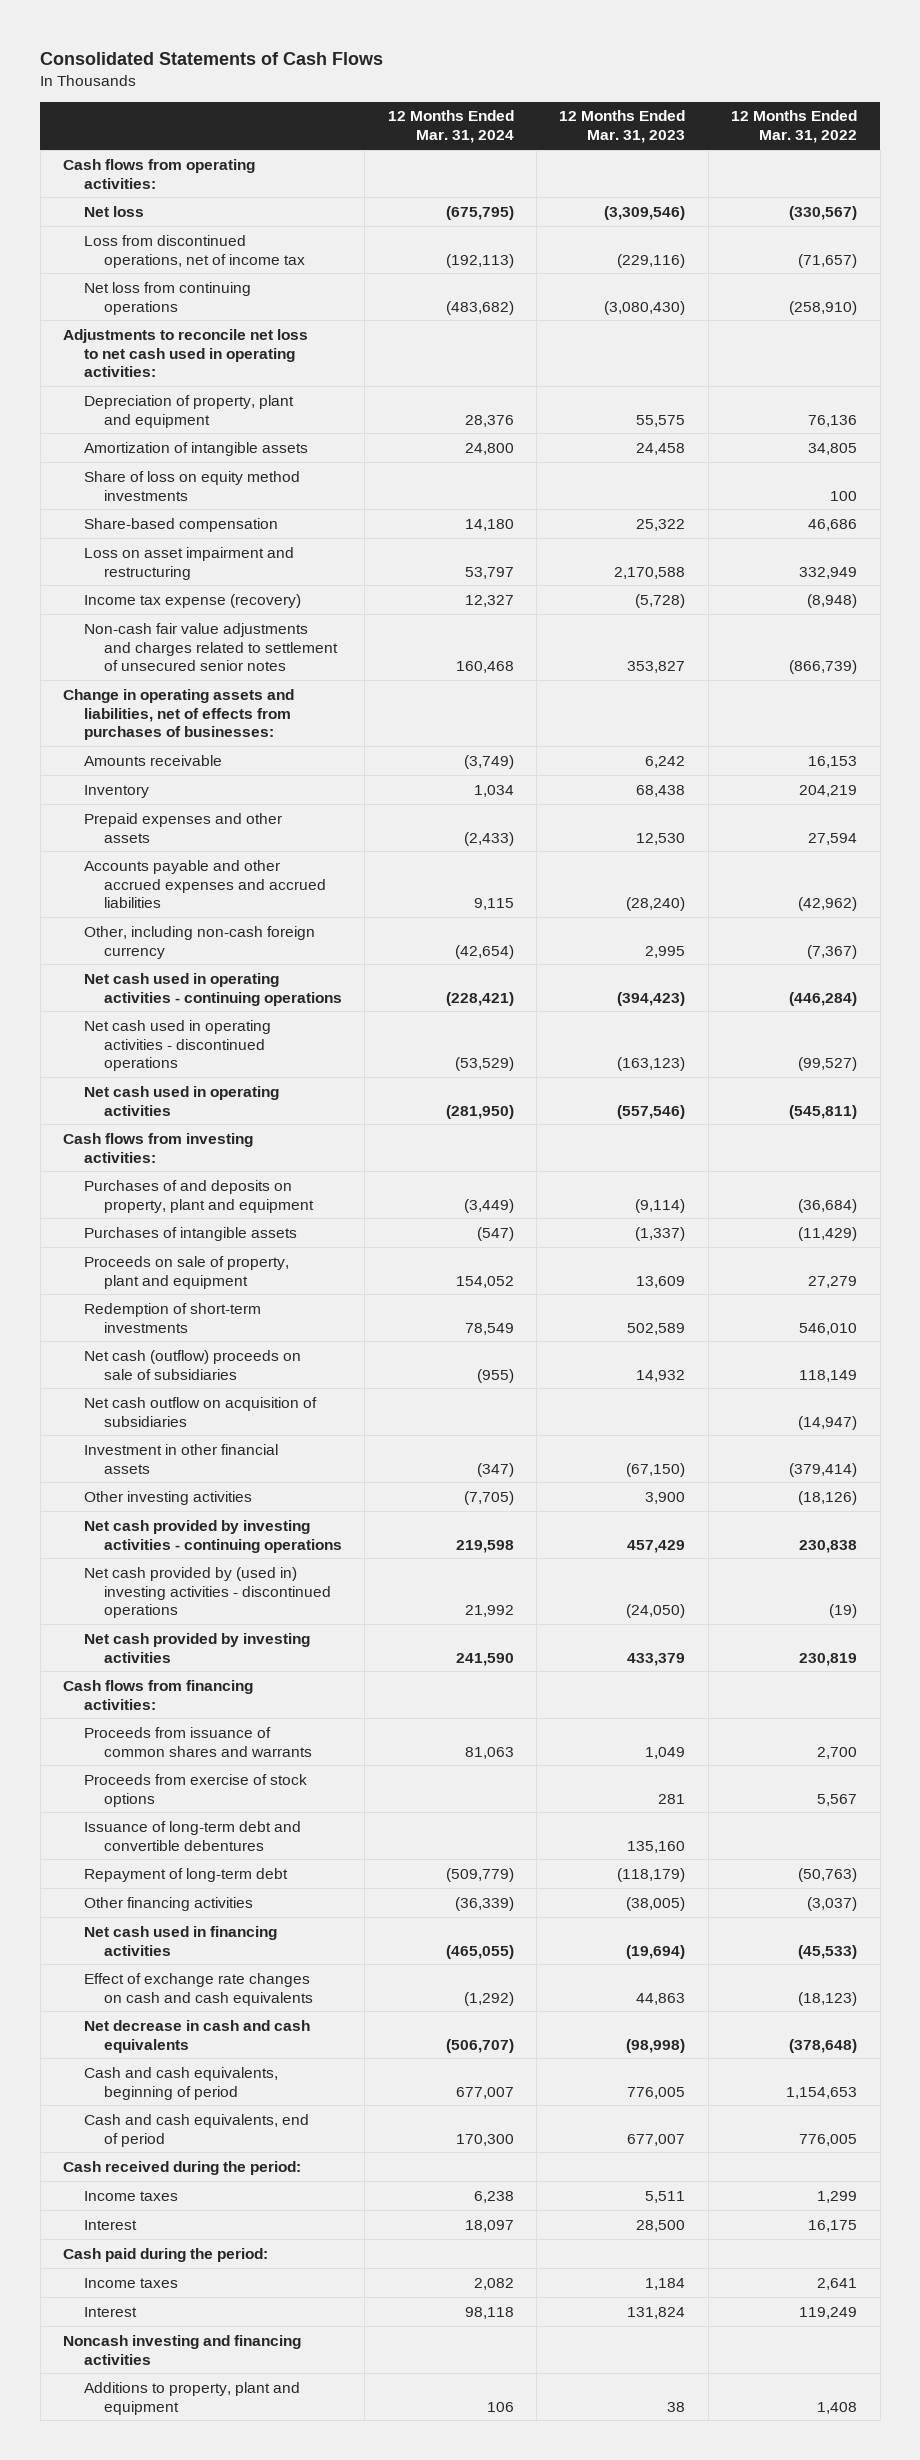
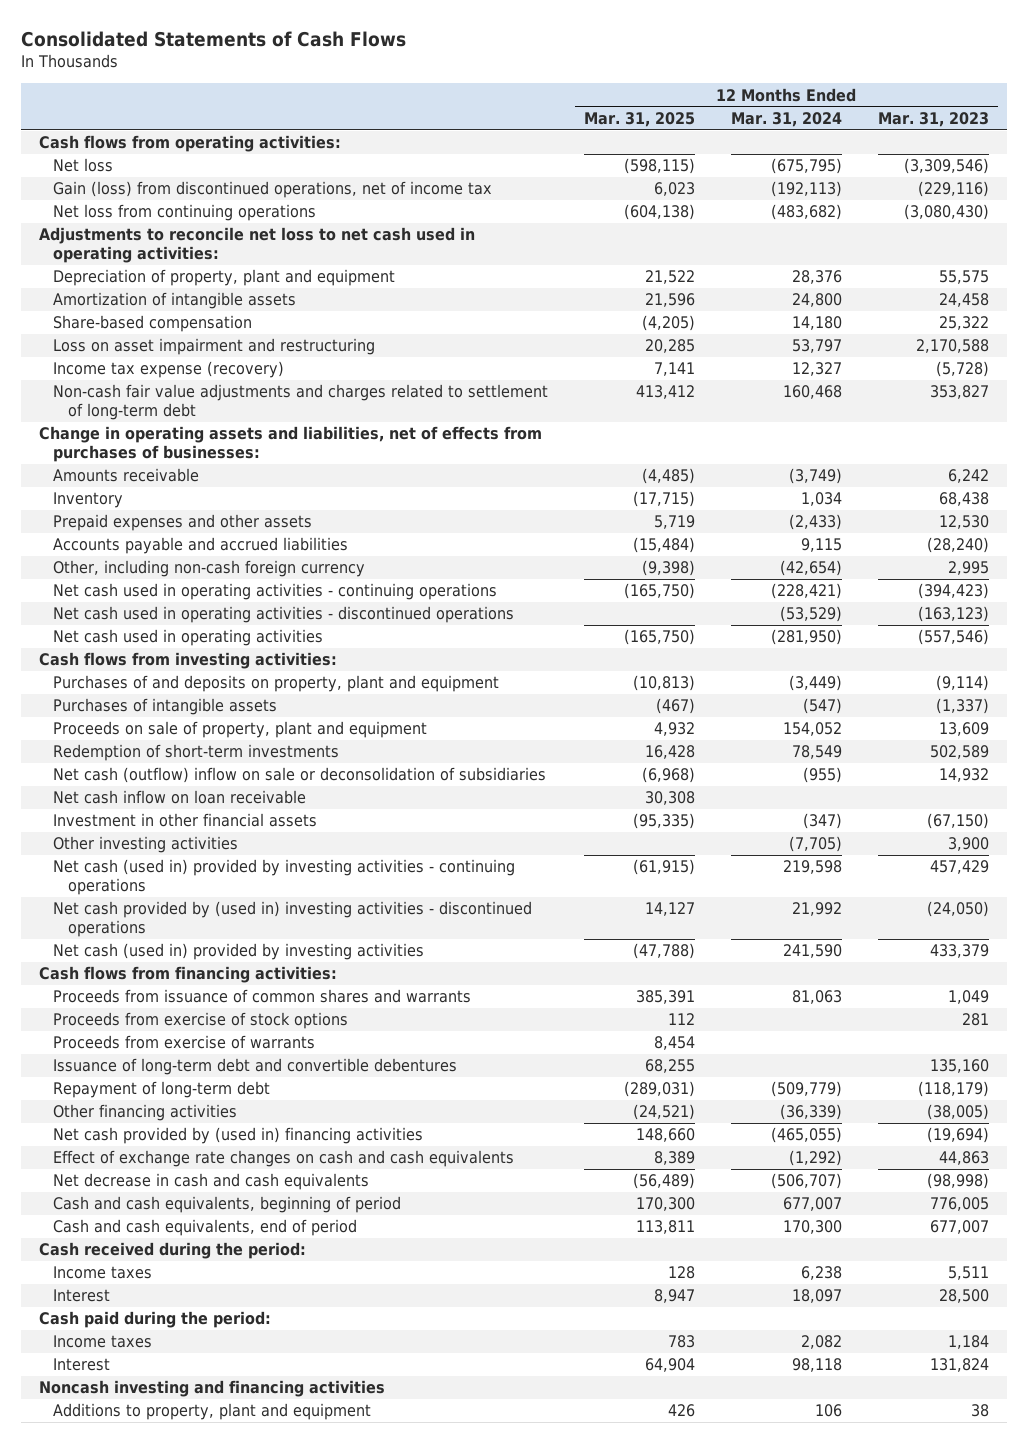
[731,110,858,144] 12 Months Ended Mar. 31, 2022 -> none
none -> [583,111,695,127] Mar. 31, 2025
[83,234,305,268] Loss from discontinued operations, net of income tax -> [53,181,493,199] Gain (loss) from discontinued operations, net of income tax
[83,470,300,501] Share of loss on equity method investments -> none
[83,622,338,672] Non-cash fair value adjustments and charges related to settlement of unsecured senior notes -> [53,384,549,421] Non-cash fair value adjustments and charges related to settlement of long-term debt
[83,859,326,909] Accounts payable and other accrued expenses and accrued liabilities -> [53,537,349,555] Accounts payable and accrued liabilities
[83,1396,317,1427] Net cash outflow on acquisition of subsidiaries -> none
[83,1349,301,1380] Net cash (outflow) proceeds on sale of subsidiaries -> [53,767,547,784] Net cash (outflow) inflow on sale or deconsolidation of subsidiaries
none -> [53,790,307,805] Net cash inflow on loan receivable
[83,1519,342,1553] Net cash provided by investing activities - continuing operations -> [53,859,516,896] Net cash (used in) provided by investing activities - continuing operations
[83,1632,310,1663] Net cash provided by investing activities -> [53,943,425,961] Net cash (used in) provided by investing activities
none -> [53,1035,316,1050] Proceeds from exercise of warrants
[83,1925,277,1956] Net cash used in financing activities -> [53,1127,424,1145] Net cash provided by (used in) financing activities

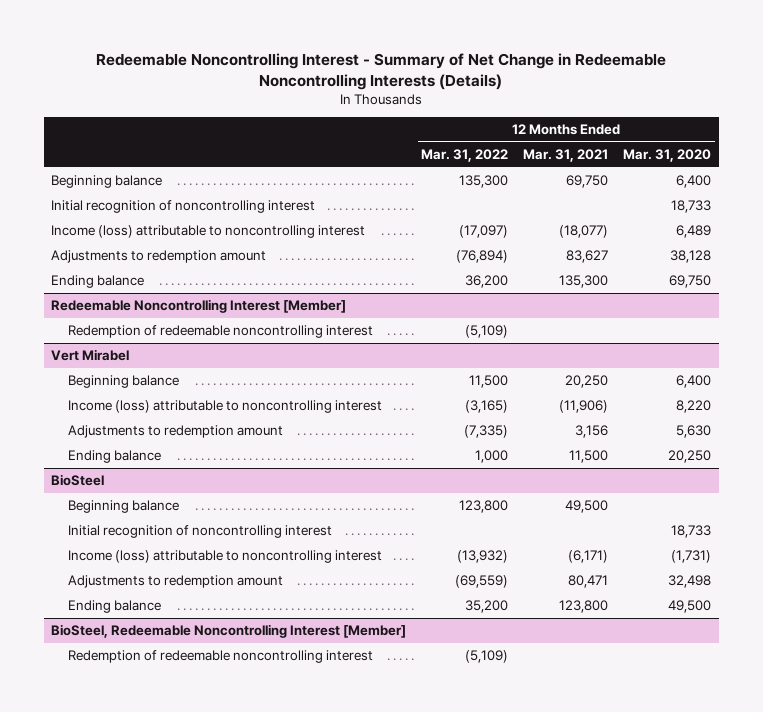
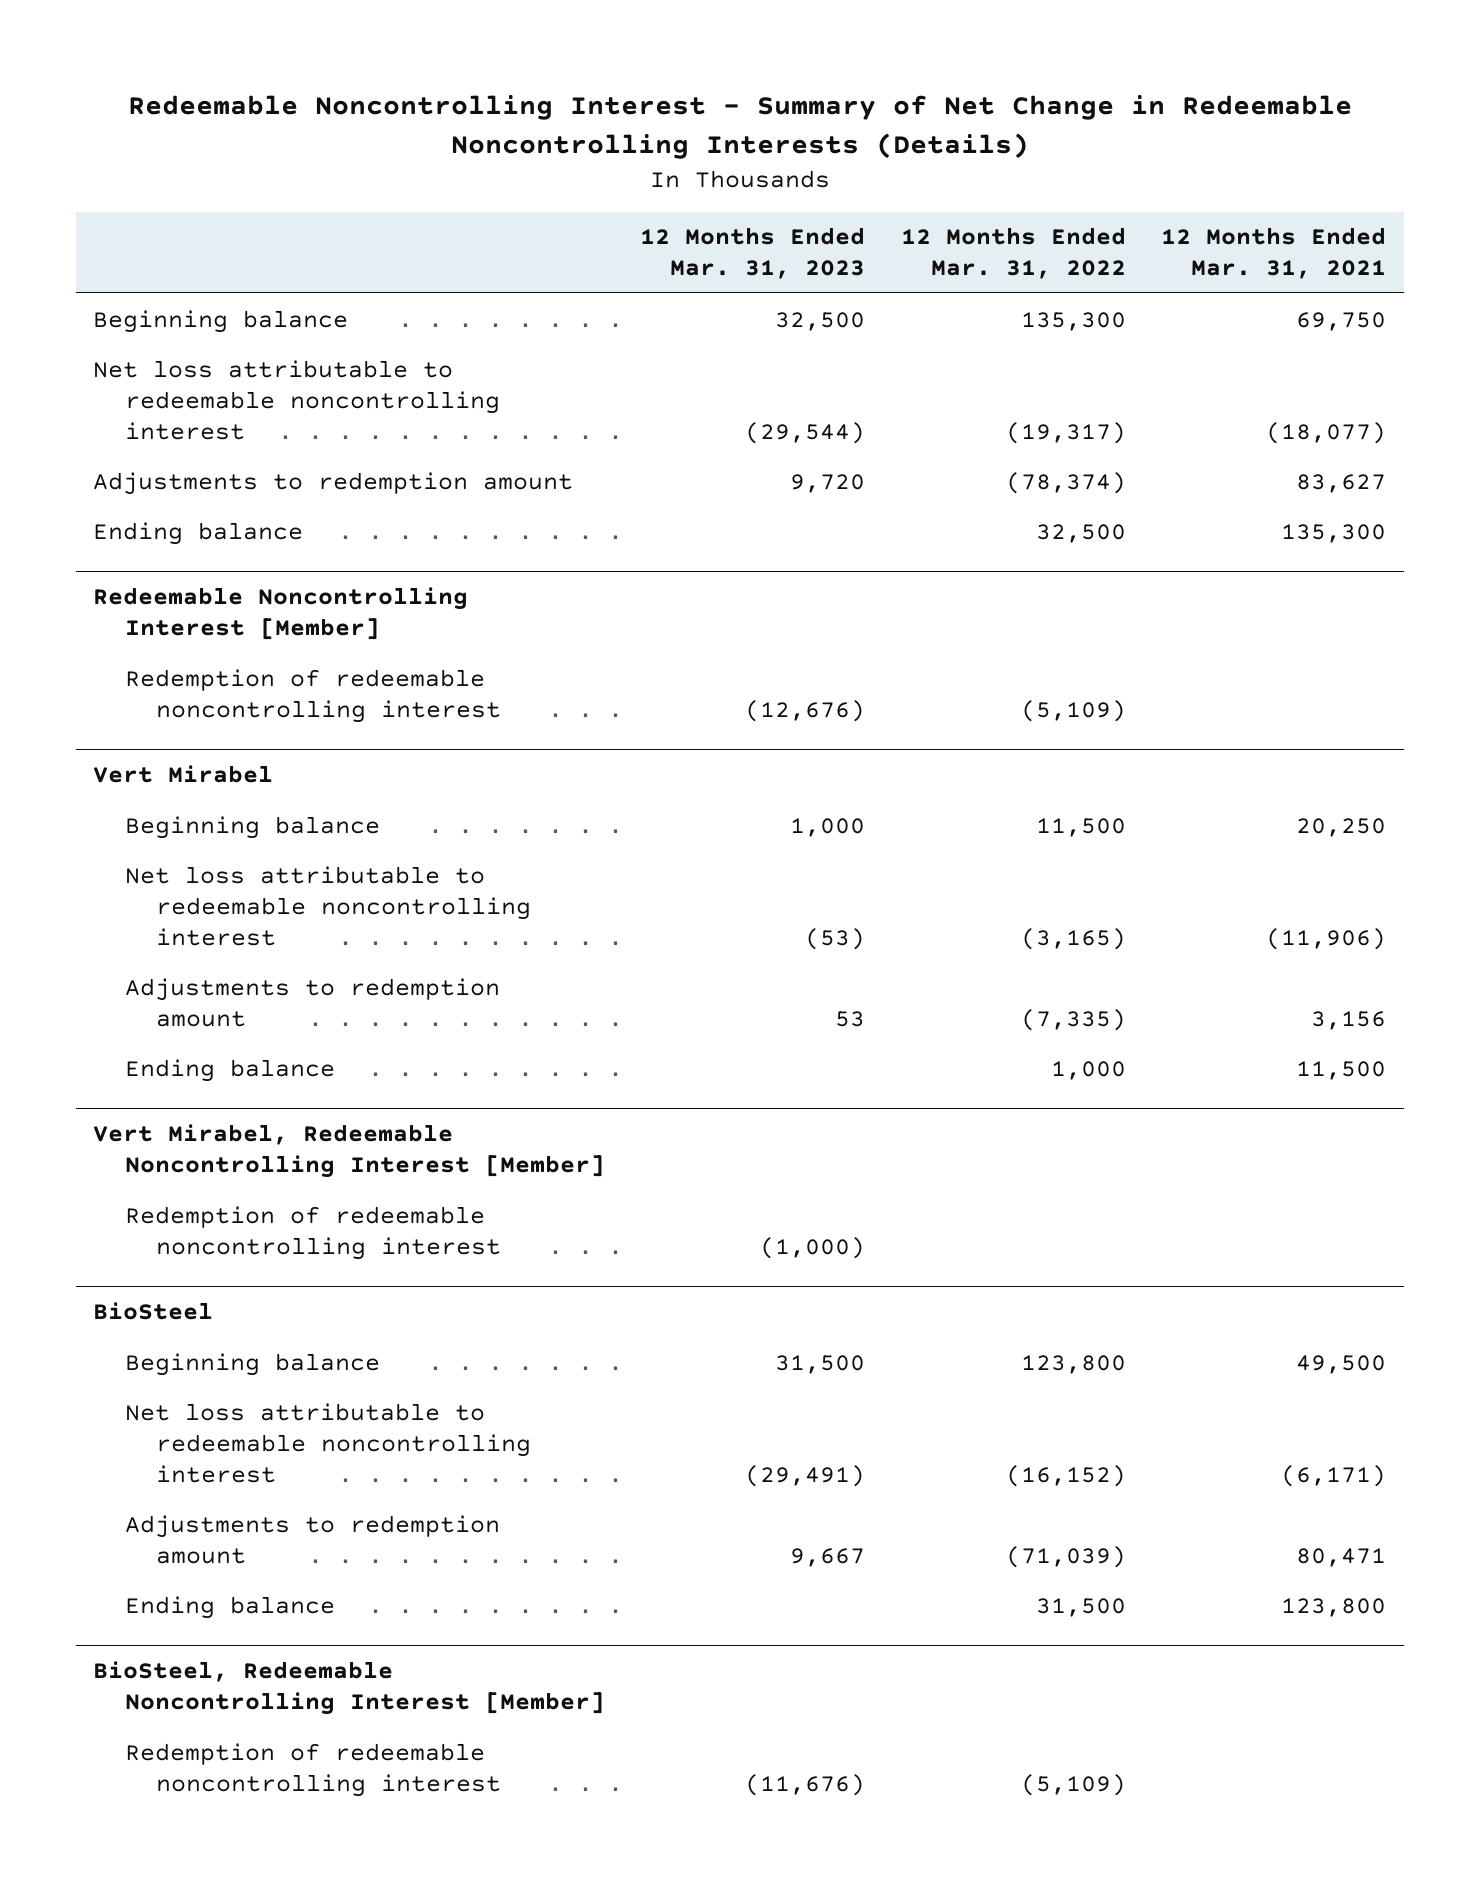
[623,148,712,162] Mar. 31, 2020 -> none
none -> [640,227,866,280] 12 Months Ended Mar. 31, 2023
[51,200,316,214] Initial recognition of noncontrolling interest -> none
[51,225,366,239] Income (loss) attributable to noncontrolling interest -> [93,359,500,440] Net loss attributable to redeemable noncontrolling interest
[459,225,509,239] (17,097) -> [1005,421,1126,444] (19,317)
[456,250,509,264] (76,894) -> [1005,471,1126,494] (78,374)
[465,275,509,289] 36,200 -> [1035,523,1126,543] 32,500
[68,400,383,414] Income (loss) attributable to noncontrolling interest -> [124,865,532,946] Net loss attributable to redeemable noncontrolling interest
none -> [93,1124,605,1179] Vert Mirabel, Redeemable Noncontrolling Interest [Member]
none -> [124,1205,502,1260] Redemption of redeemable noncontrolling interest
[68,525,333,539] Initial recognition of noncontrolling interest -> none
[68,550,383,564] Income (loss) attributable to noncontrolling interest -> [124,1402,532,1483] Net loss attributable to redeemable noncontrolling interest
[457,550,509,564] (13,932) -> [1005,1464,1126,1487] (16,152)
[455,575,509,589] (69,559) -> [1005,1545,1126,1568] (71,039)
[465,600,509,614] 35,200 -> [1035,1597,1126,1617] 31,500

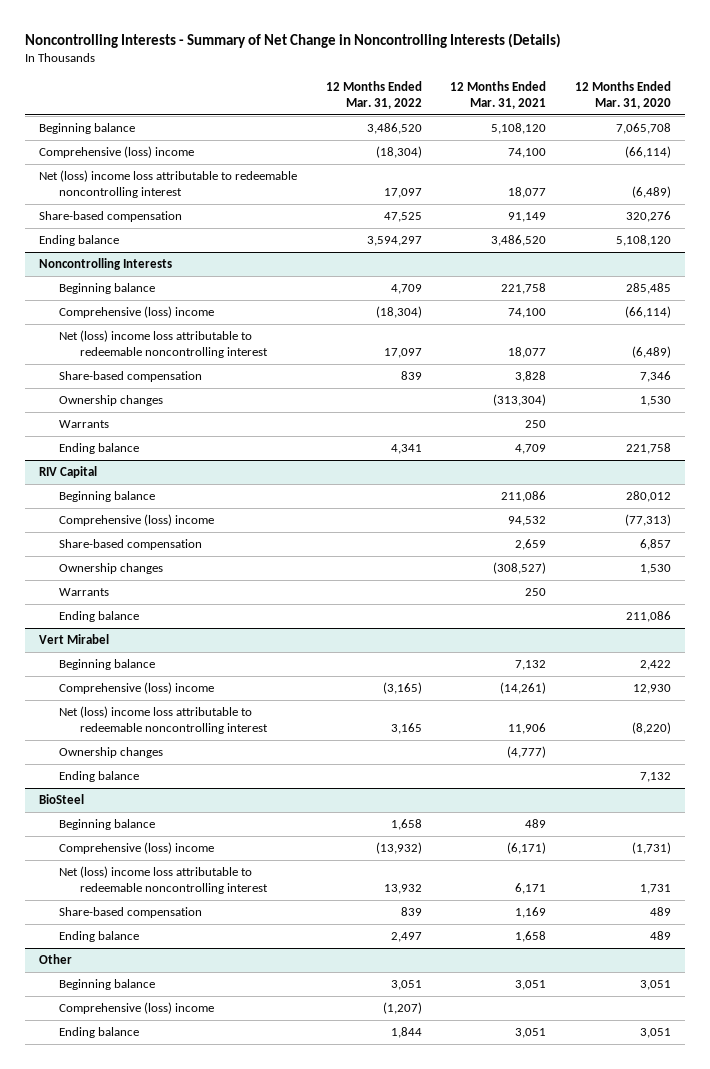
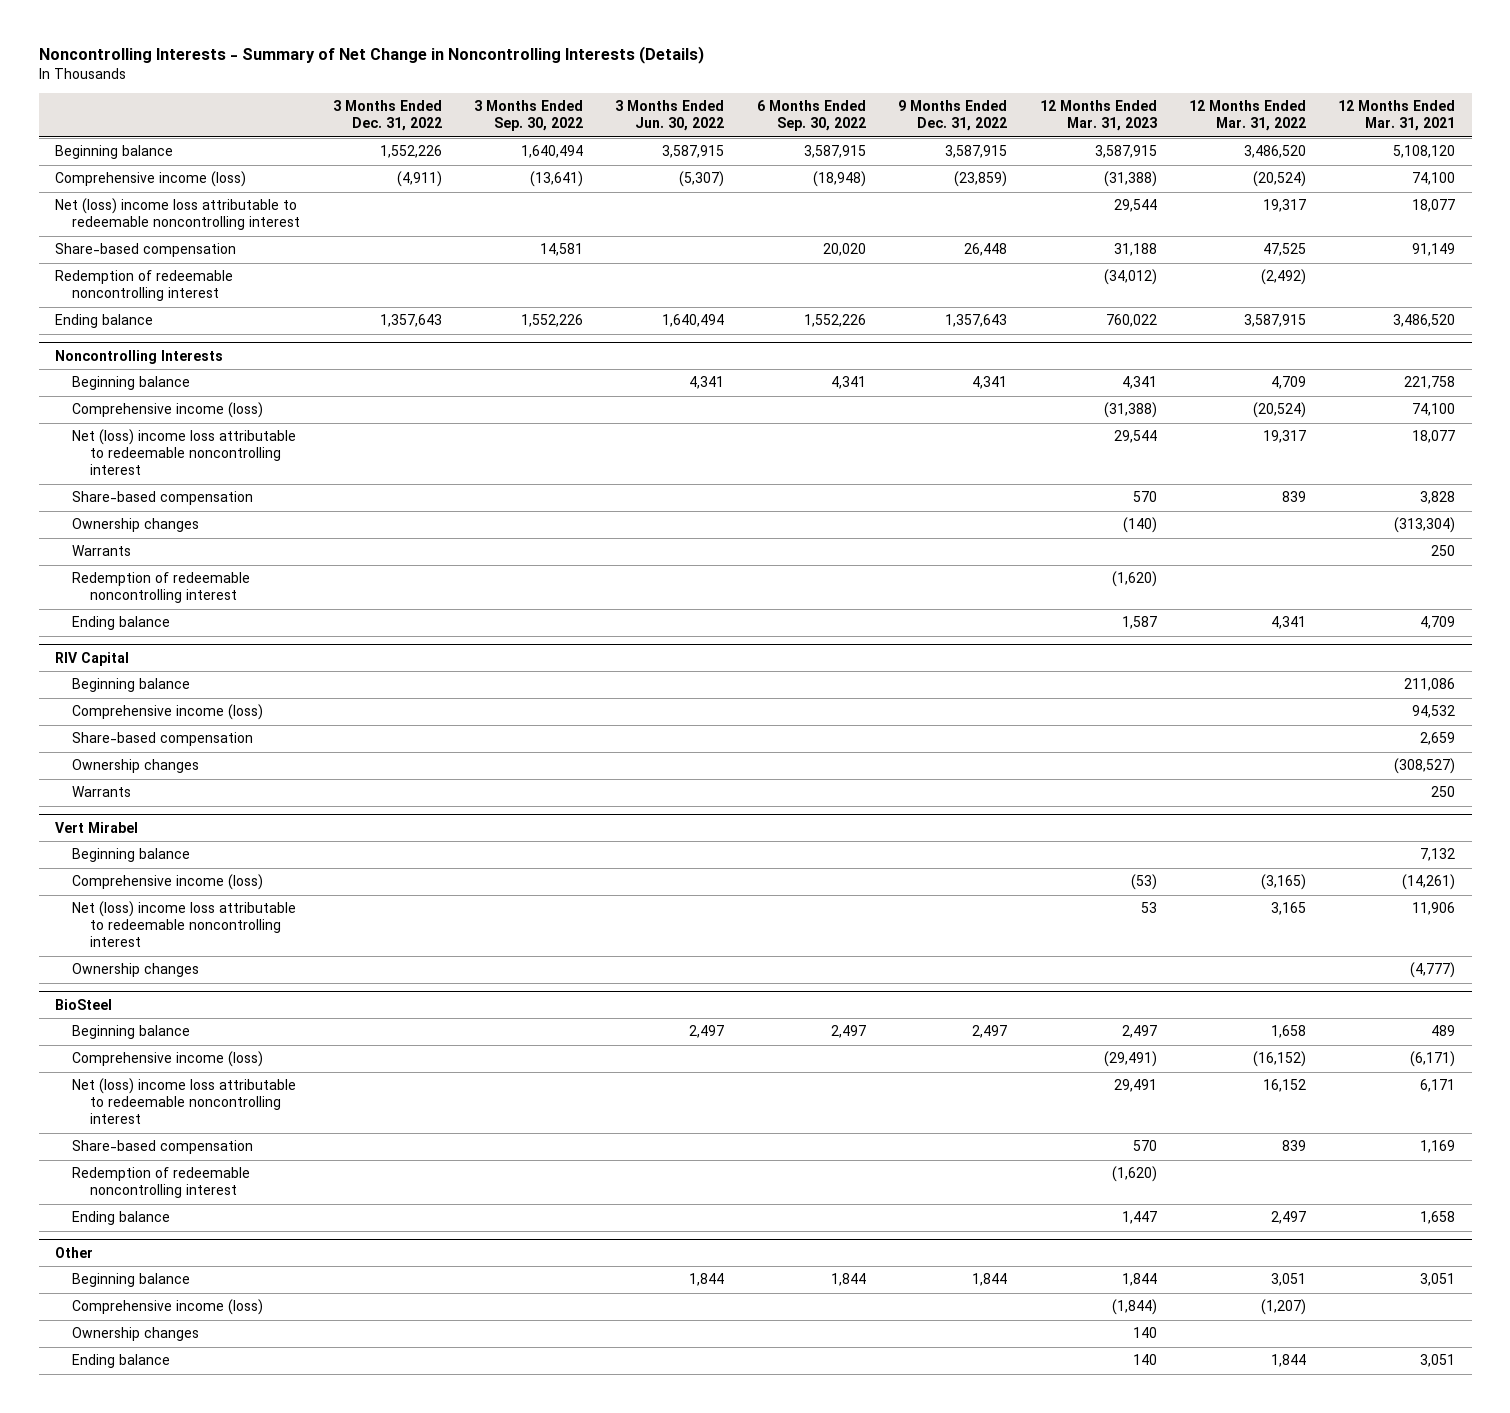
[575,80,672,109] 12 Months Ended Mar. 31, 2020 -> none
none -> [332,100,442,131] 3 Months Ended Dec. 31, 2022
none -> [473,100,583,131] 3 Months Ended Sep. 30, 2022
none -> [615,100,725,131] 3 Months Ended Jun. 30, 2022
none -> [756,100,866,131] 6 Months Ended Sep. 30, 2022
none -> [898,100,1008,131] 9 Months Ended Dec. 31, 2022
none -> [1039,100,1157,131] 12 Months Ended Mar. 31, 2023
[39,146,195,159] Comprehensive (loss) income -> [54,171,246,188] Comprehensive income (loss)
[375,146,422,159] (18,304) -> [1252,171,1306,188] (20,524)
[383,188,422,199] 17,097 -> [1262,199,1306,213] 19,317
none -> [54,270,233,302] Redemption of redeemable noncontrolling interest
[366,236,422,247] 3,594,297 -> [1243,314,1306,328] 3,587,915
[59,306,215,319] Comprehensive (loss) income -> [72,402,264,419] Comprehensive income (loss)
[375,306,422,319] (18,304) -> [1252,402,1306,419] (20,524)
[383,348,422,359] 17,097 -> [1262,430,1306,444] 19,317
none -> [72,572,251,604] Redemption of redeemable noncontrolling interest
[59,514,215,527] Comprehensive (loss) income -> [72,704,264,721] Comprehensive income (loss)
[59,611,140,623] Ending balance -> none
[59,682,215,695] Comprehensive (loss) income -> [72,874,264,891] Comprehensive income (loss)
[59,771,140,783] Ending balance -> none
[59,842,215,855] Comprehensive (loss) income -> [72,1051,264,1068] Comprehensive income (loss)
[375,842,422,855] (13,932) -> [1252,1051,1306,1068] (16,152)
[383,884,422,895] 13,932 -> [1262,1079,1306,1093] 16,152
none -> [72,1167,251,1199] Redemption of redeemable noncontrolling interest
[59,1002,215,1015] Comprehensive (loss) income -> [72,1299,264,1316] Comprehensive income (loss)
none -> [72,1327,200,1342] Ownership changes

